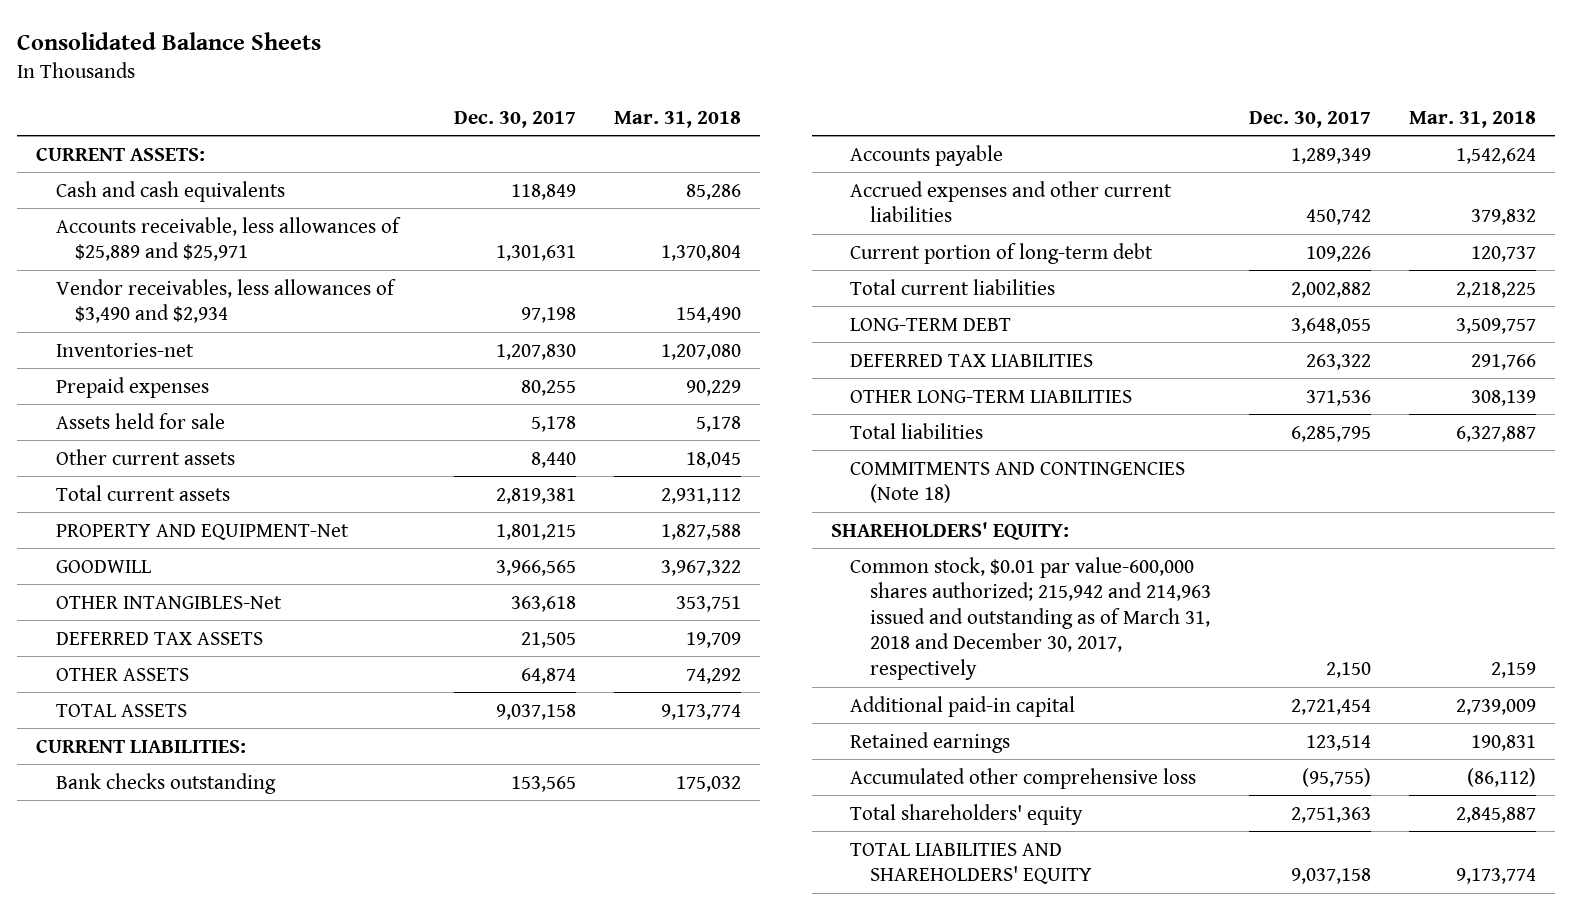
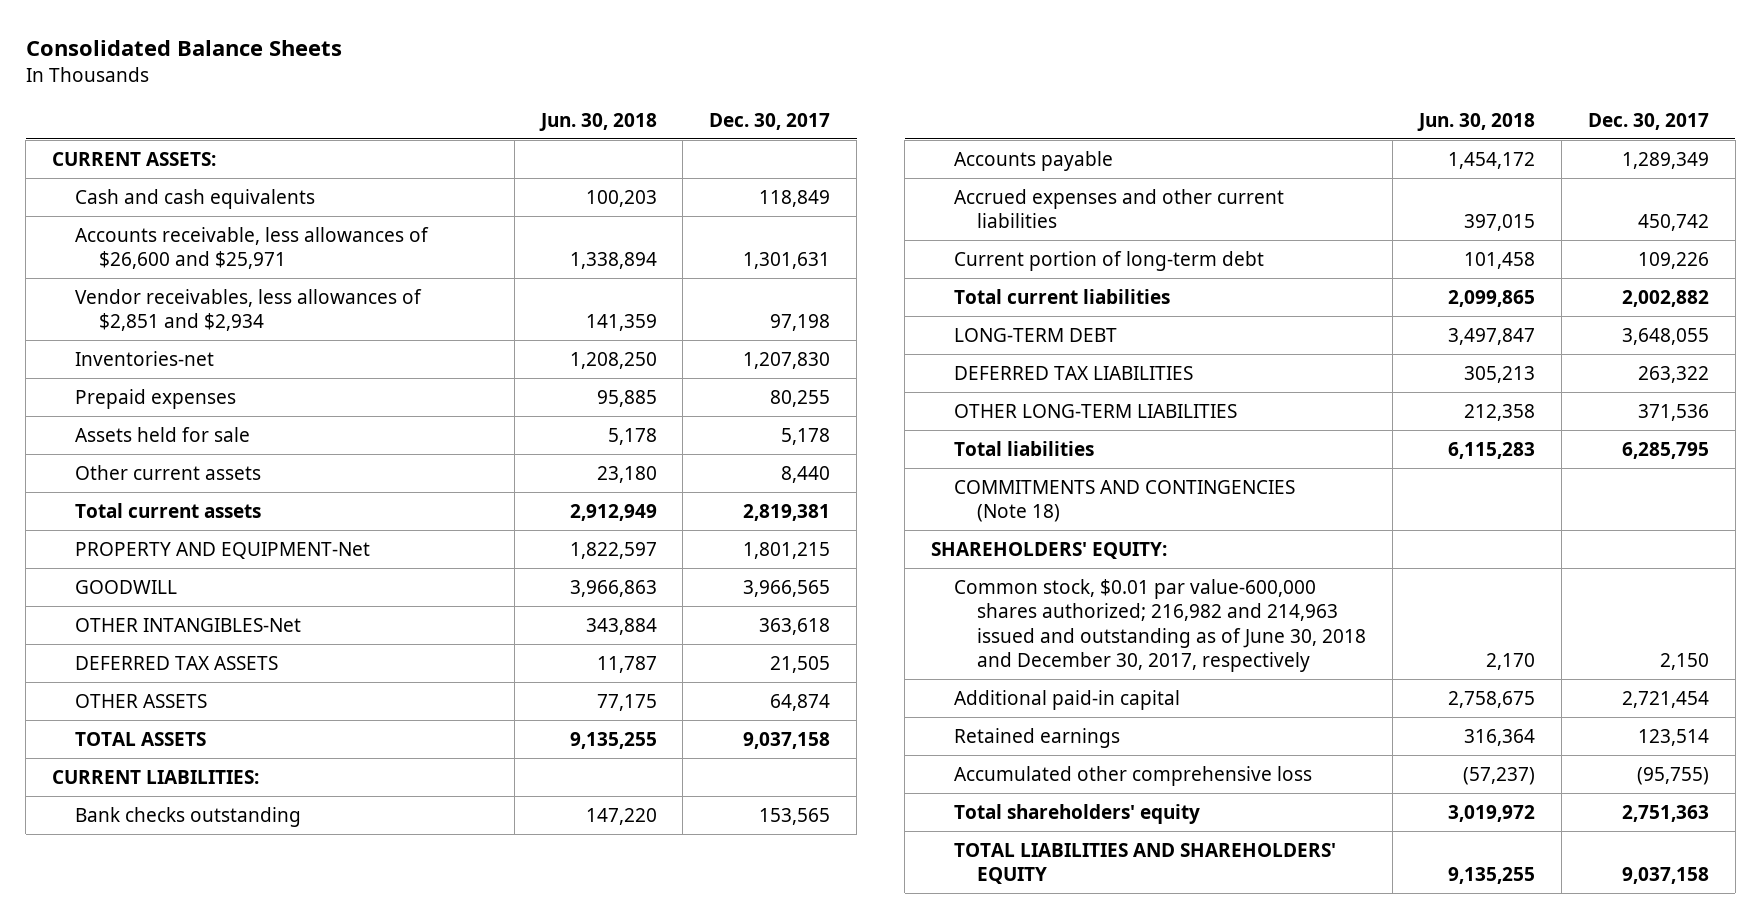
[613,110,741,128] Mar. 31, 2018 -> none
none -> [538,112,657,131] Jun. 30, 2018
[55,216,401,262] Accounts receivable, less allowances of $25,889 and $25,971 -> [75,226,430,270] Accounts receivable, less allowances of $26,600 and $25,971
[55,278,396,324] Vendor receivables, less allowances of $3,490 and $2,934 -> [75,288,423,332] Vendor receivables, less allowances of $2,851 and $2,934
[850,556,1211,681] Common stock, $0.01 par value-600,000 shares authorized; 215,942 and 214,963 issued and outstanding as of March 31, 2018 and December 30, 2017, respectively -> [954,578,1367,673] Common stock, $0.01 par value-600,000 shares authorized; 216,982 and 214,963 issued and outstanding as of June 30, 2018 and December 30, 2017, respectively

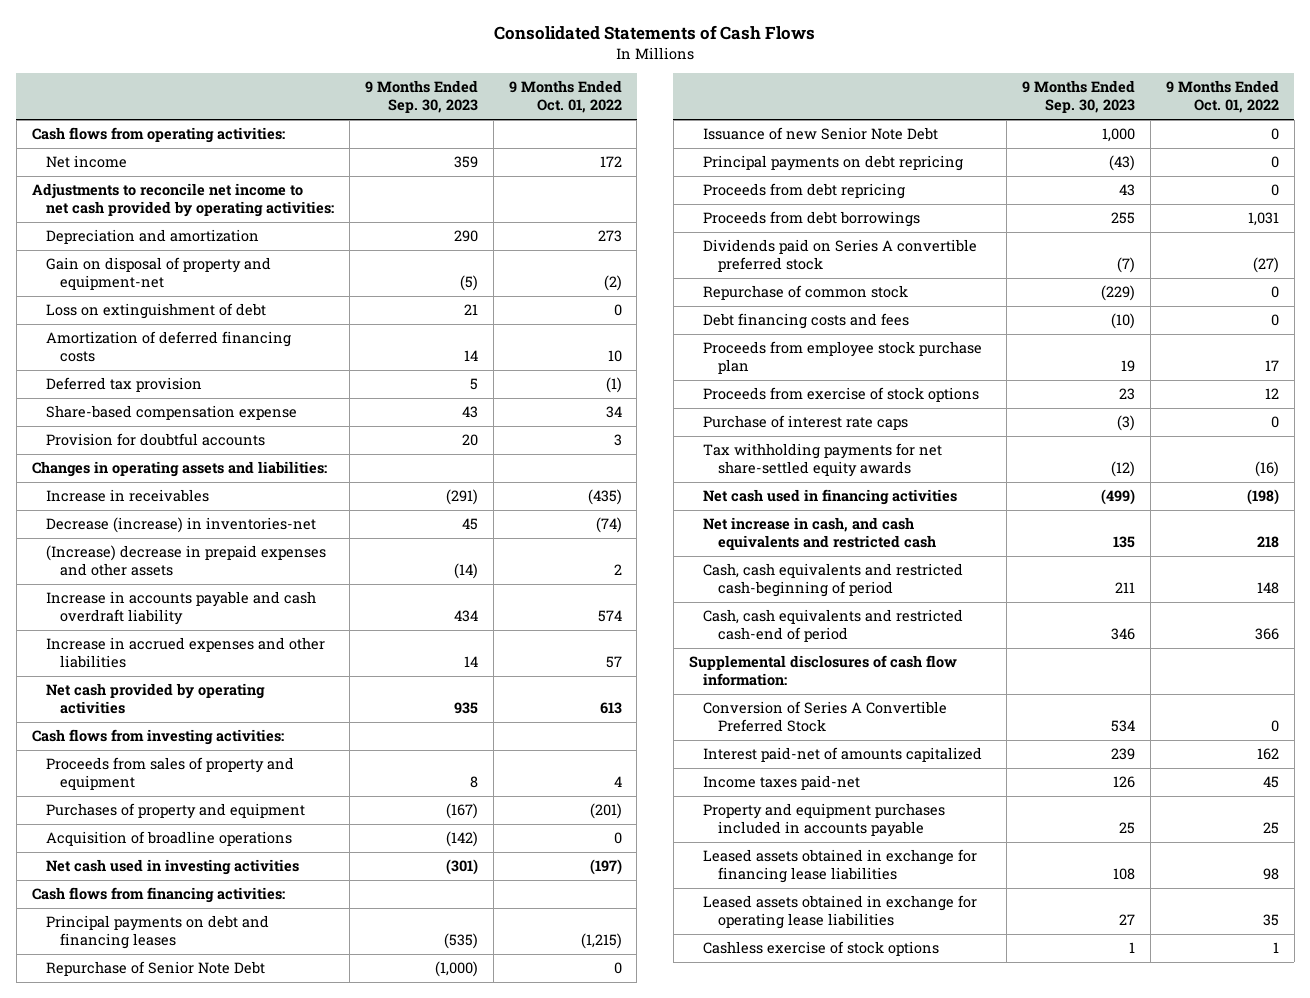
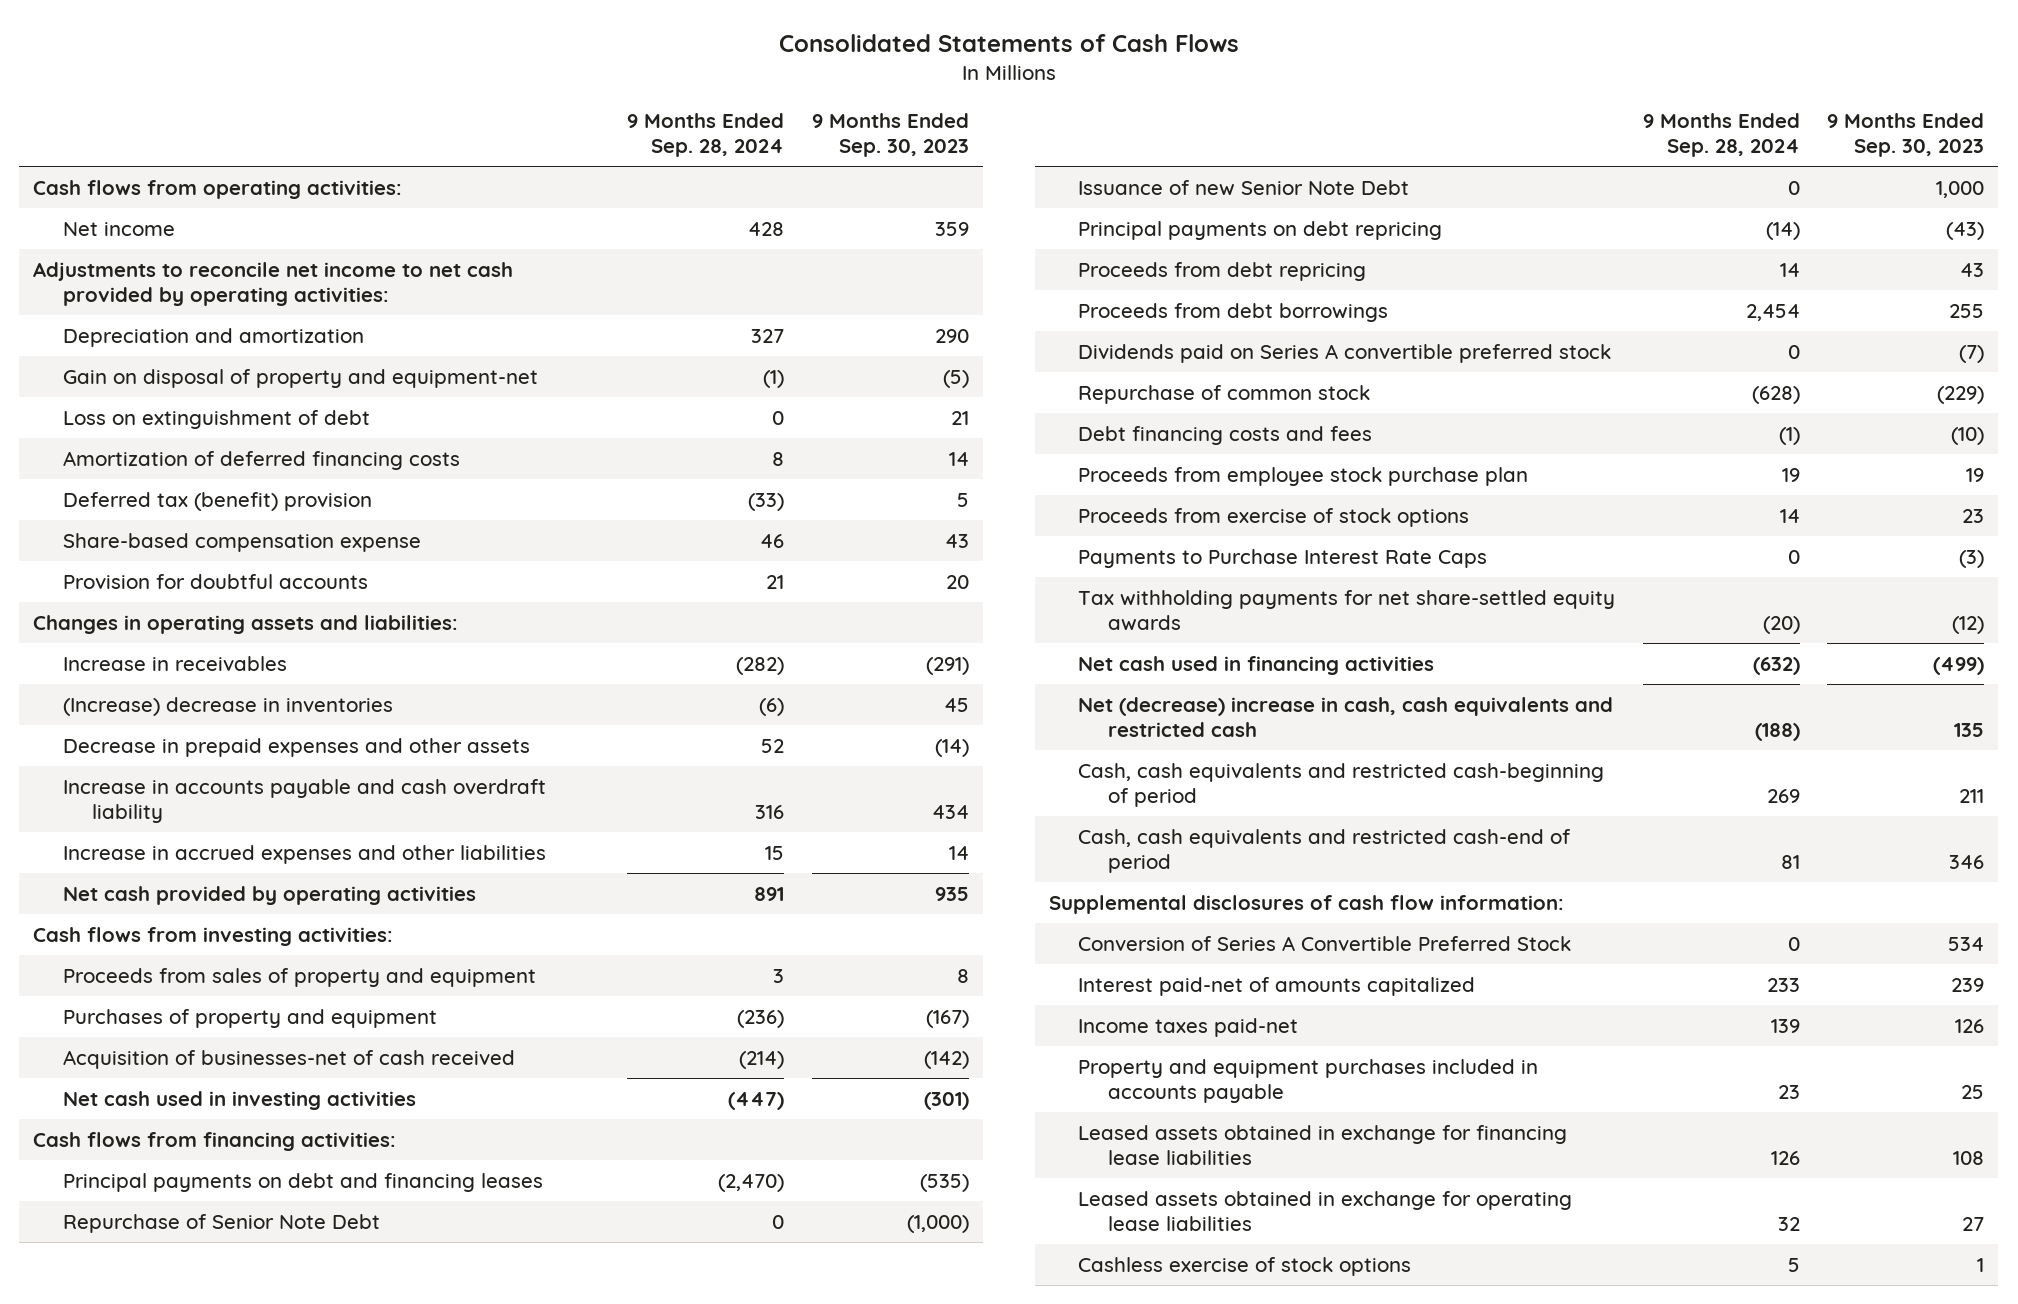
[508,80,622,114] 9 Months Ended Oct. 01, 2022 -> none
none -> [627,113,785,158] 9 Months Ended Sep. 28, 2024
[46,377,203,393] Deferred tax provision -> [62,491,372,511] Deferred tax (benefit) provision
[46,517,317,534] Decrease (increase) in inventories-net -> [62,696,393,716] (Increase) decrease in inventories
[46,545,327,577] (Increase) decrease in prepaid expenses and other assets -> [62,737,530,757] Decrease in prepaid expenses and other assets
[46,831,293,847] Acquisition of broadline operations -> [62,1049,515,1069] Acquisition of businesses-net of cash received
[703,415,909,431] Purchase of interest rate caps -> [1078,548,1488,568] Payments to Purchase Interest Rate Caps
[703,517,936,551] Net increase in cash, and cash equivalents and restricted cash -> [1078,696,1614,737] Net (decrease) increase in cash, cash equivalents and restricted cash

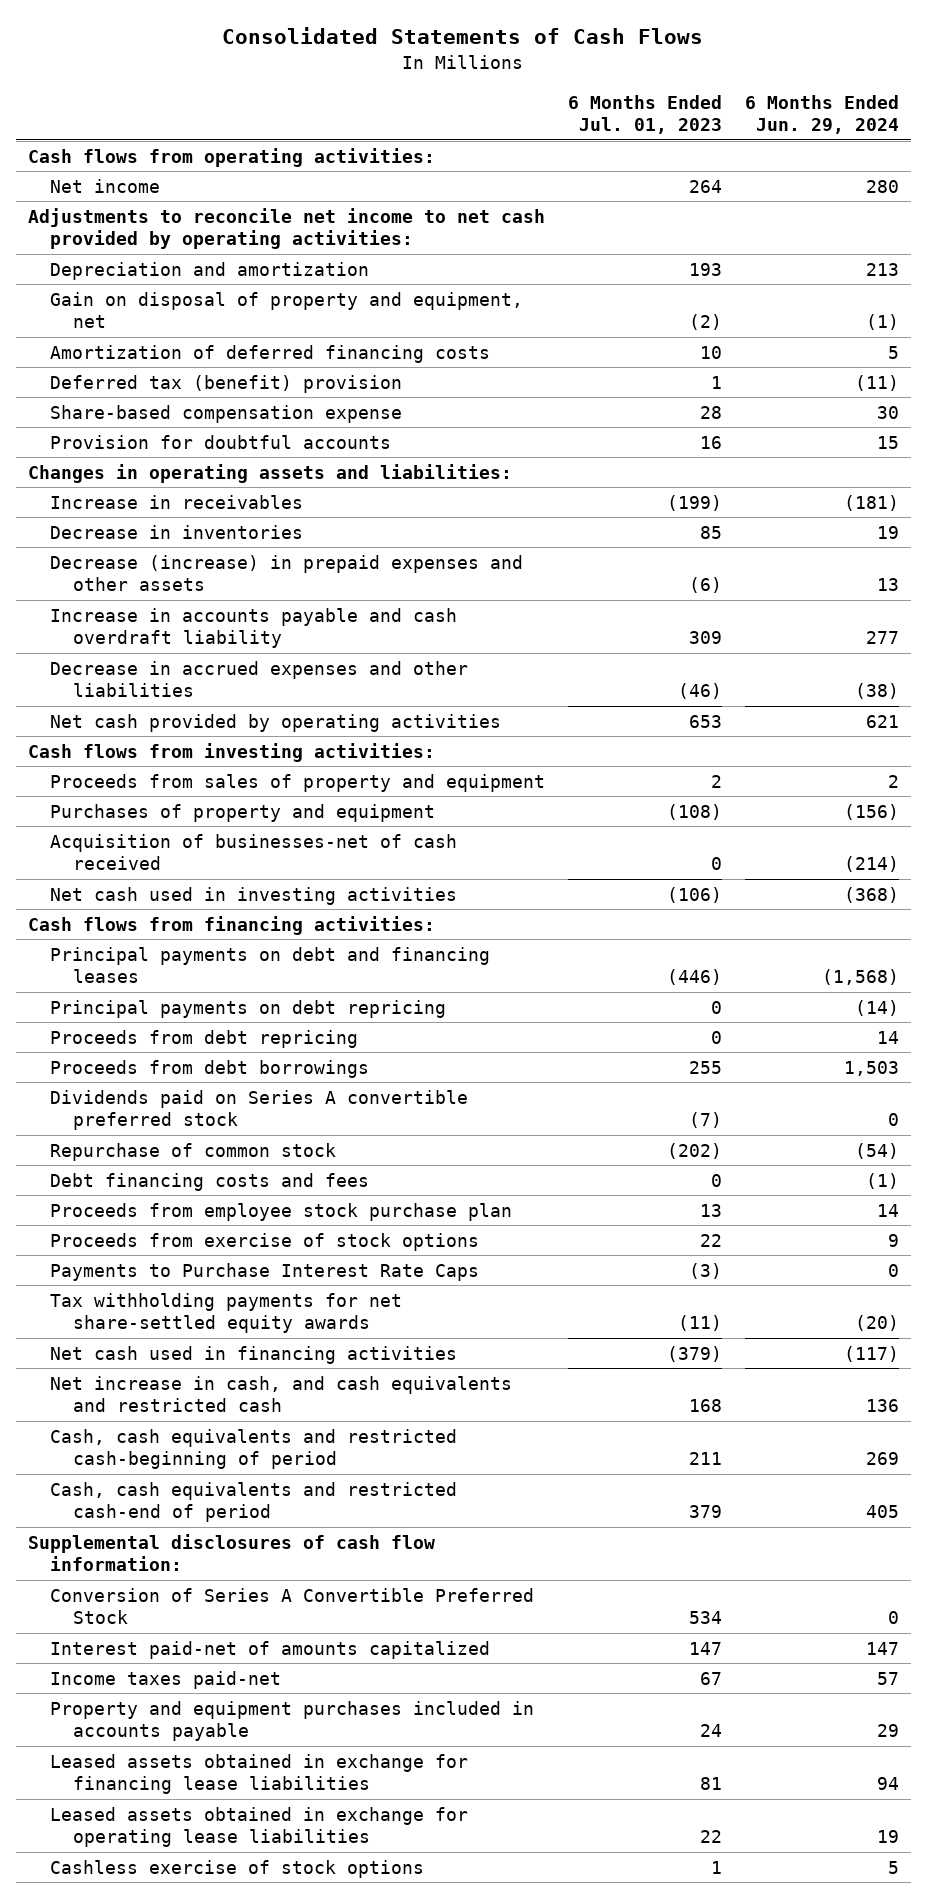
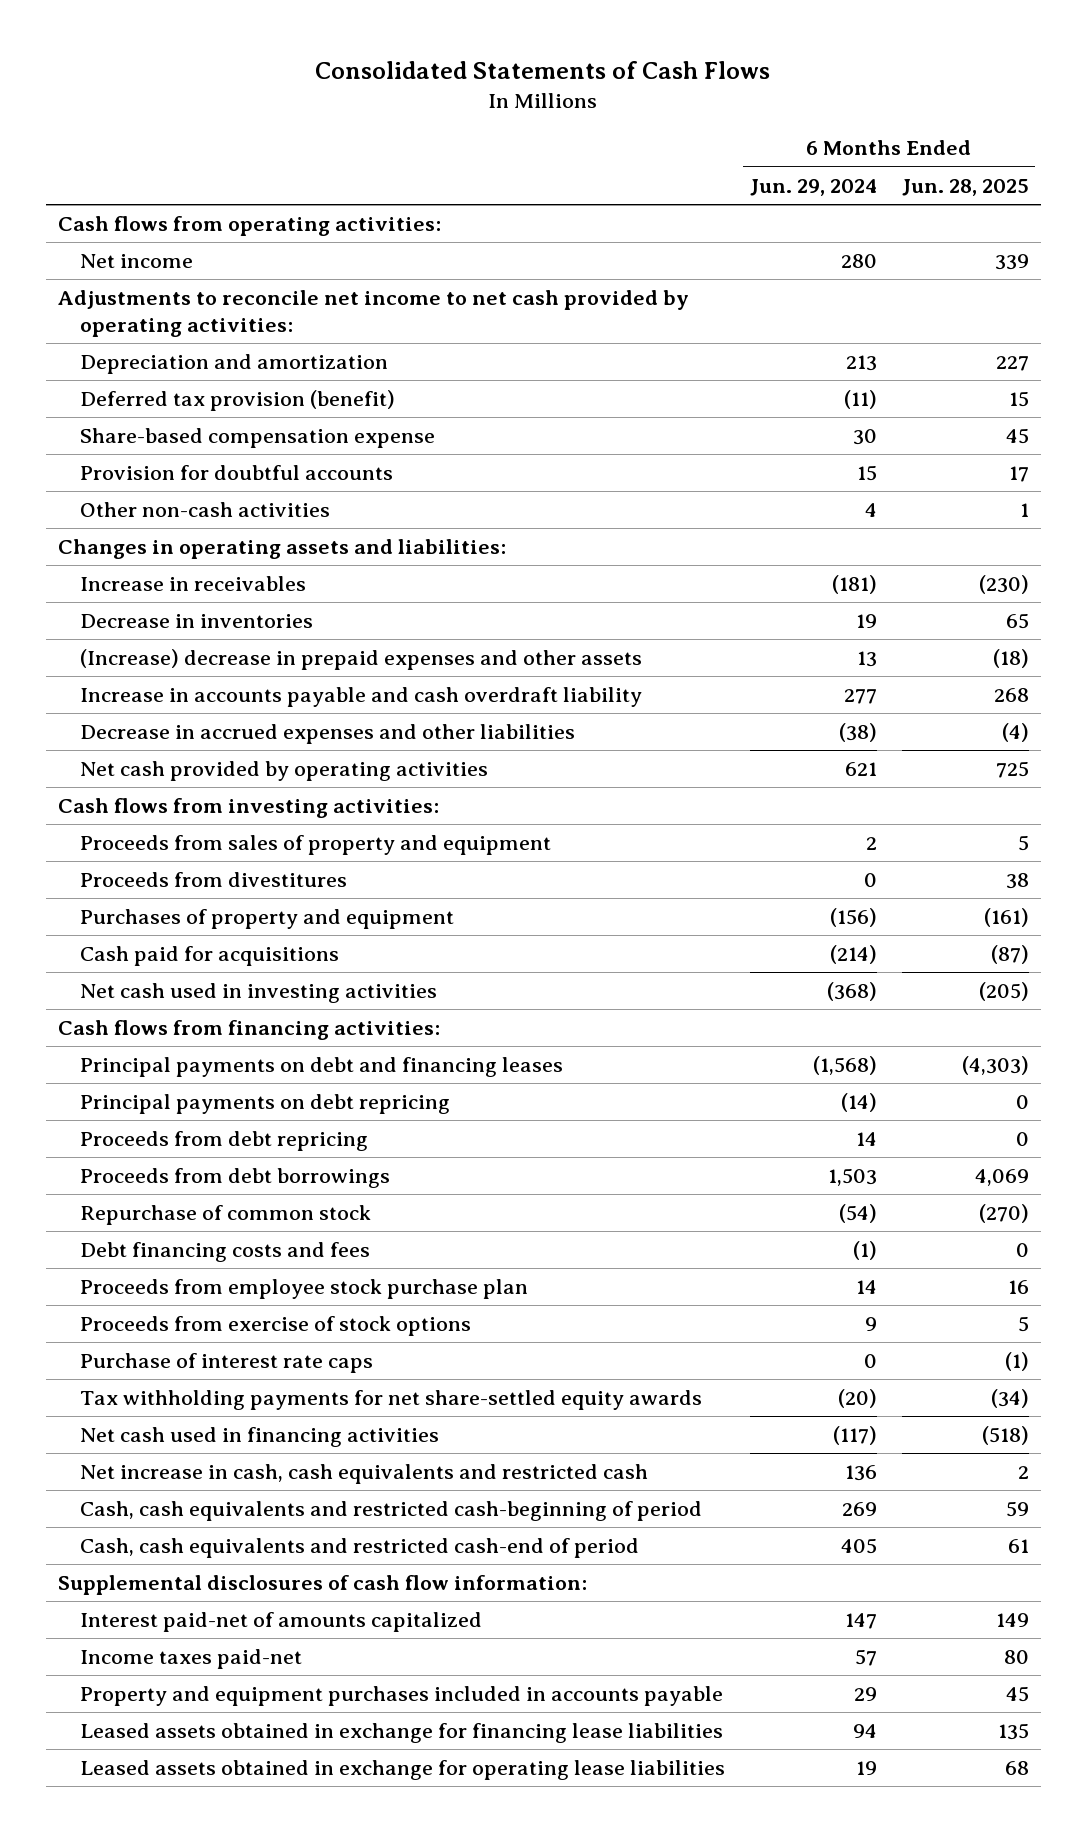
[568,94,723,134] 6 Months Ended Jul. 01, 2023 -> none
none -> [901,178,1029,196] Jun. 28, 2025
[50,291,524,329] Gain on disposal of property and equipment, net -> none
[50,344,491,363] Amortization of deferred financing costs -> none
[50,374,403,393] Deferred tax (benefit) provision -> [79,390,395,412] Deferred tax provision (benefit)
none -> [79,502,330,518] Other non-cash activities
[50,554,524,592] Decrease (increase) in prepaid expenses and other assets -> [79,649,642,671] (Increase) decrease in prepaid expenses and other assets
none -> [79,872,347,888] Proceeds from divestitures
[50,833,458,871] Acquisition of businesses-net of cash received -> [79,946,339,967] Cash paid for acquisitions
[50,1089,469,1131] Dividends paid on Series A convertible preferred stock -> none
[50,1262,480,1281] Payments to Purchase Interest Rate Caps -> [79,1353,373,1374] Purchase of interest rate caps
[50,1375,513,1413] Net increase in cash, and cash equivalents and restricted cash -> [79,1464,648,1485] Net increase in cash, cash equivalents and restricted cash
[50,1587,535,1625] Conversion of Series A Convertible Preferred Stock -> none
[50,1859,425,1878] Cashless exercise of stock options -> none

